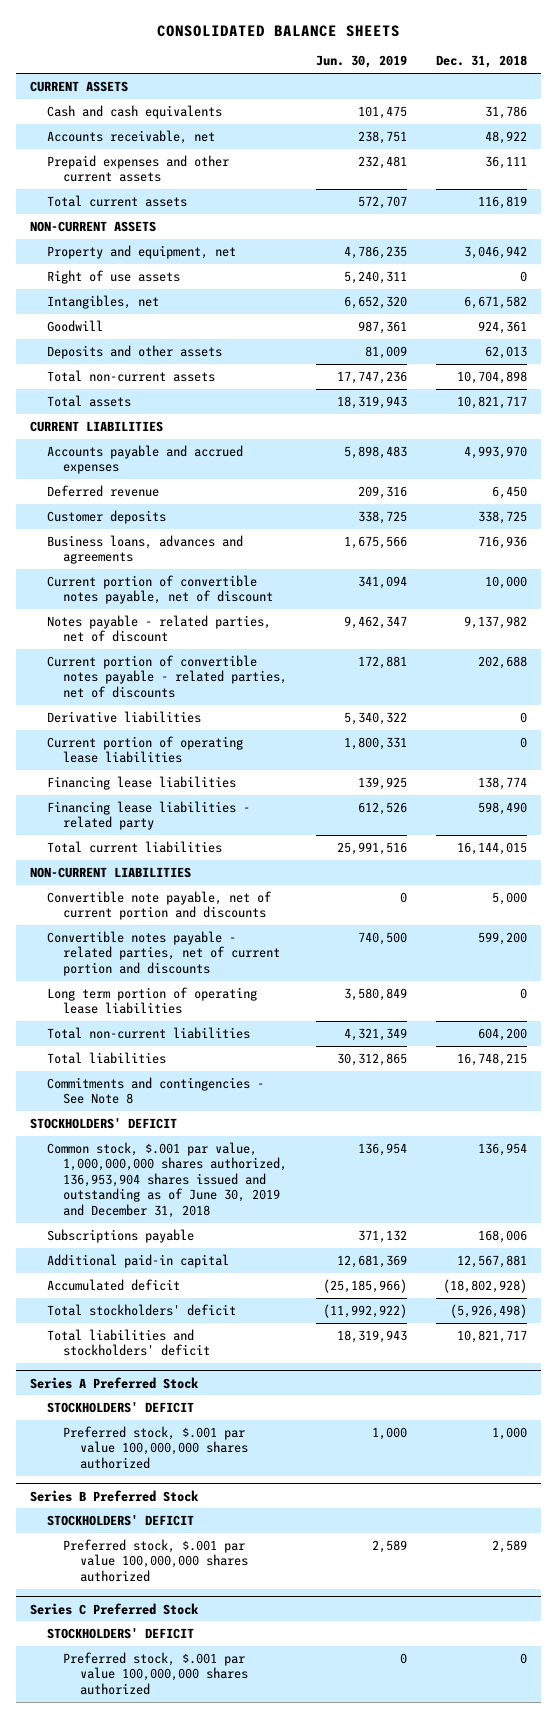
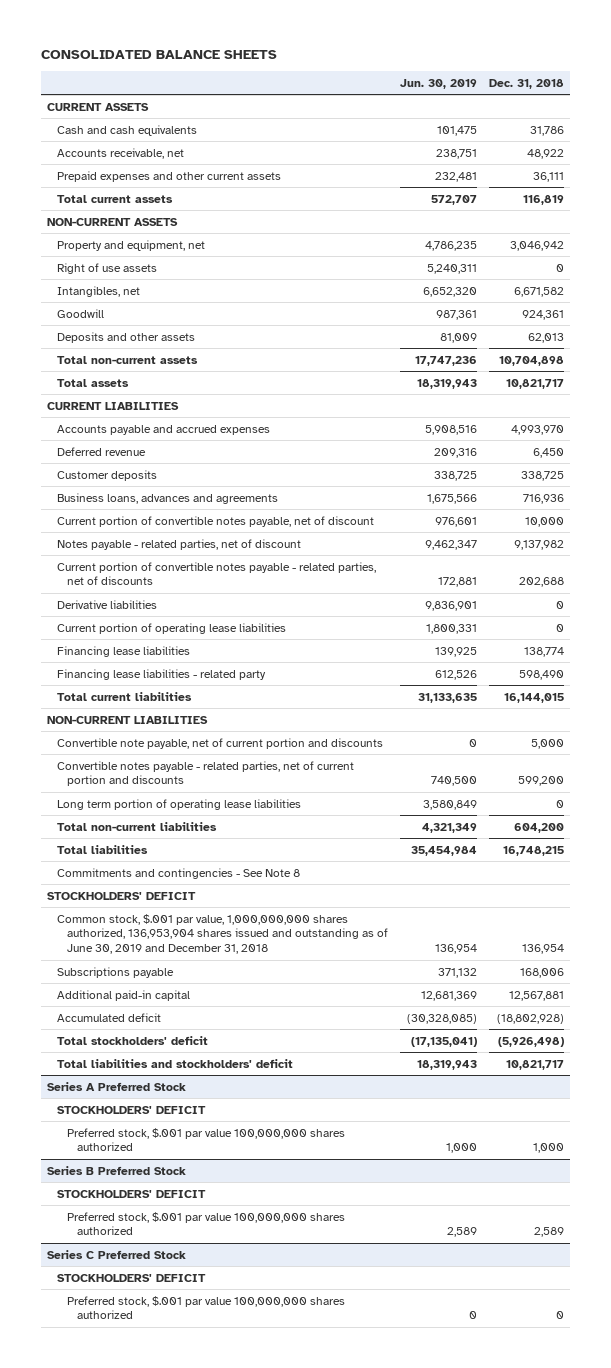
[344,445,408,459] 5,898,483 -> [424,424,477,435] 5,908,516
[358,575,408,589] 341,094 -> [434,516,477,527] 976,601
[344,711,408,725] 5,340,322 -> [424,600,477,611] 9,836,901
[337,841,408,855] 25,991,516 -> [417,692,477,703] 31,133,635
[337,1052,408,1066] 30,312,865 -> [410,845,477,856] 35,454,984
[323,1278,408,1293] (25,185,966) -> [406,1013,477,1024] (30,328,085)
[323,1303,408,1318] (11,992,922) -> [410,1036,477,1047] (17,135,041)

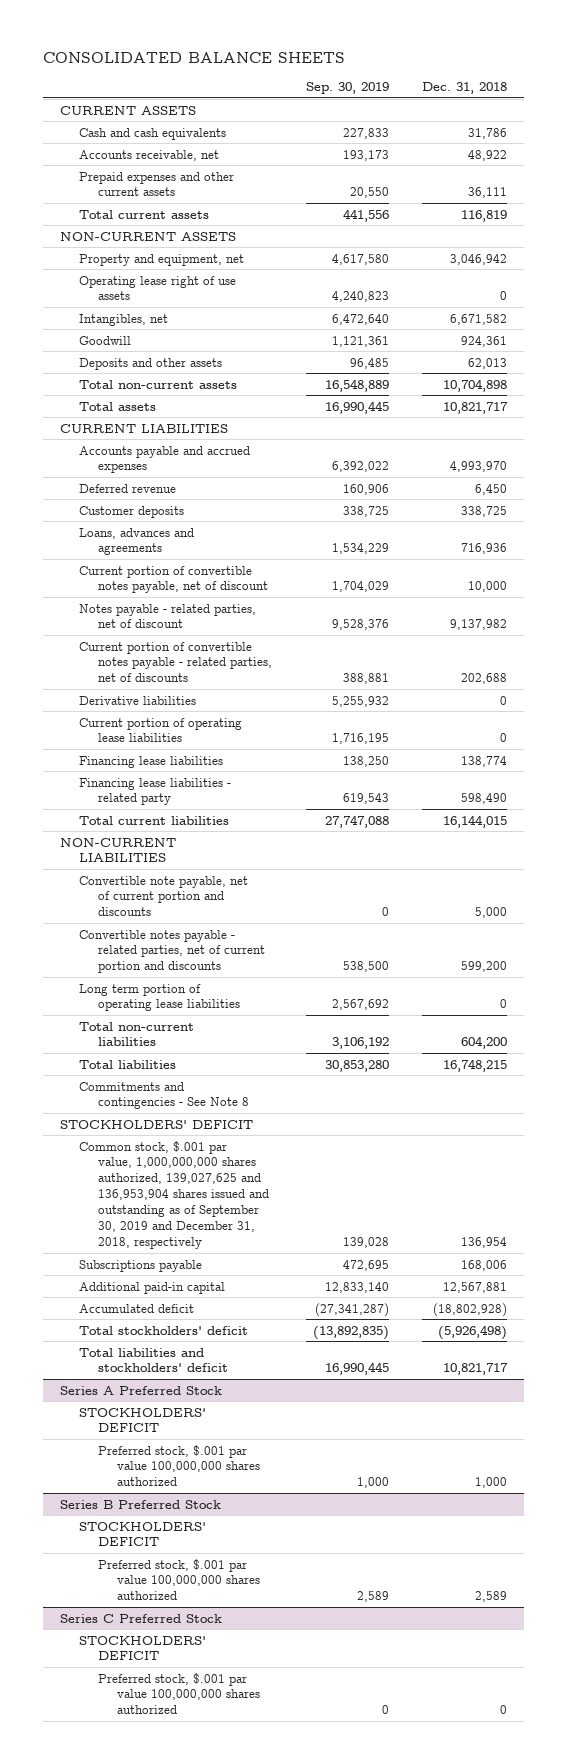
[399,78,477,89] Jun. 30, 2019 -> none
none -> [305,82,389,95] Sep. 30, 2019
[56,262,157,274] Right of use assets -> [79,275,237,301] Operating lease right of use assets
[56,492,278,504] Business loans, advances and agreements -> [79,527,195,556] Loans, advances and agreements
[56,913,388,955] Common stock, $.001 par value, 1,000,000,000 shares authorized, 136,953,904 shares issued and outstanding as of June 30, 2019 and December 31, 2018 -> [79,1140,270,1250] Common stock, $.001 par value, 1,000,000,000 shares authorized, 139,027,625 and 136,953,904 shares issued and outstanding as of September 30, 2019 and December 31, 2018, respectively

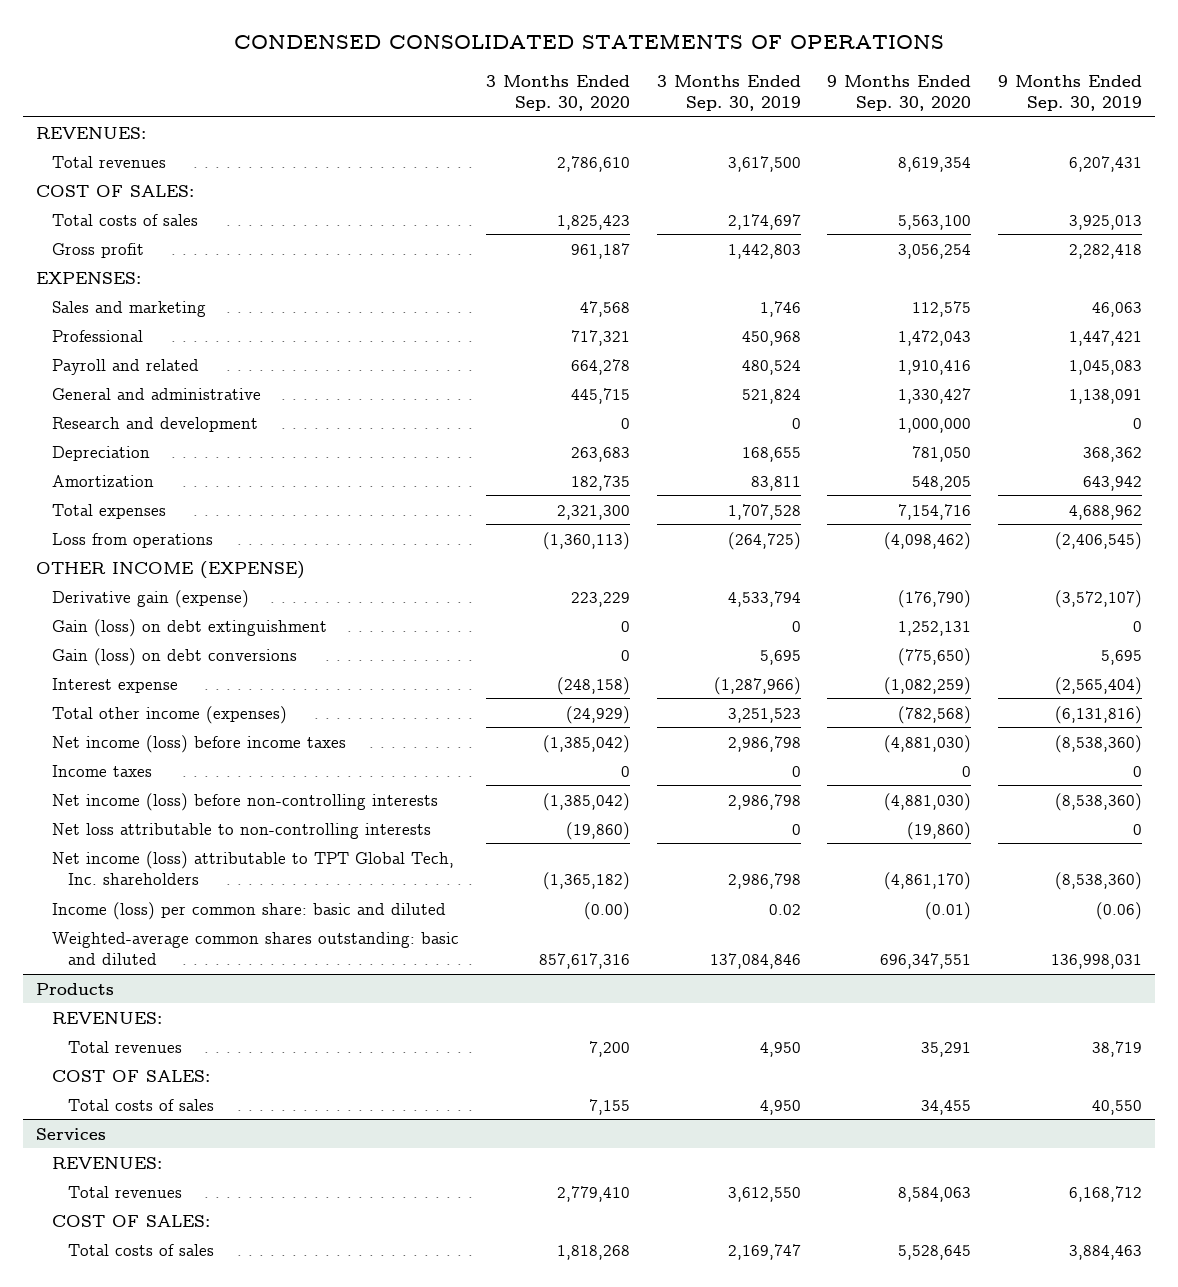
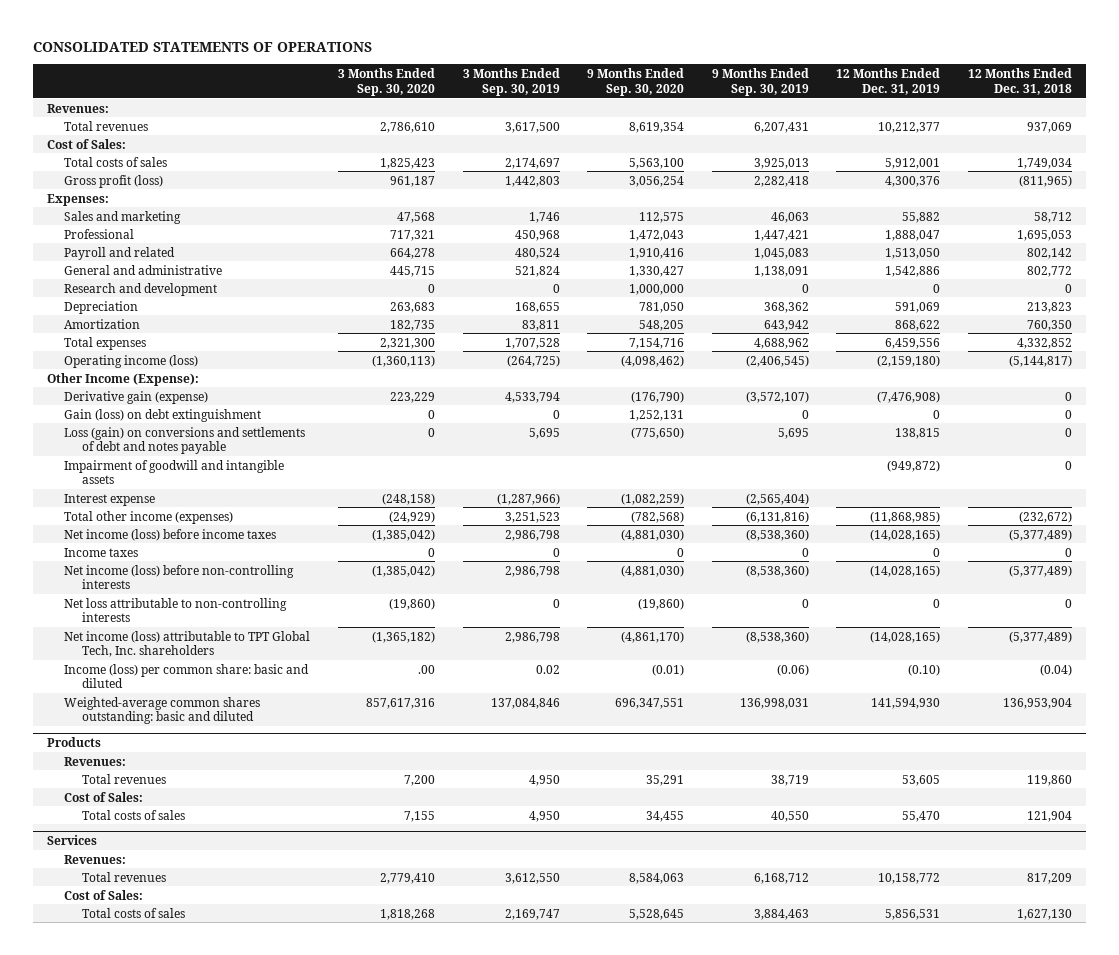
[234,33,945,50] CONDENSED CONSOLIDATED STATEMENTS OF OPERATIONS -> [33,42,373,53] CONSOLIDATED STATEMENTS OF OPERATIONS
none -> [836,67,941,95] 12 Months Ended Dec. 31, 2019
none -> [967,67,1072,95] 12 Months Ended Dec. 31, 2018
[36,126,147,139] REVENUES: -> [46,103,109,113] Revenues:
[36,184,195,197] COST OF SALES: -> [46,138,126,149] Cost of Sales:
[52,242,145,258] Gross profit -> [64,174,164,188] Gross profit (loss)
[36,271,142,284] EXPENSES: -> [46,193,109,206] Expenses:
[52,532,214,548] Loss from operations -> [64,354,199,368] Operating income (loss)
[36,560,306,579] OTHER INCOME (EXPENSE) -> [46,372,199,386] Other Income (Expense):
[52,647,298,666] Gain (loss) on debt conversions -> [64,426,306,455] Loss (gain) on conversions and settlements of debt and notes payable
none -> [64,459,285,485] Impairment of goodwill and intangible assets
[583,901,630,920] (0.00) -> [417,664,435,674] .00
[52,1011,163,1024] REVENUES: -> [64,756,127,766] Revenues:
[52,1069,211,1082] COST OF SALES: -> [64,791,144,802] Cost of Sales:
[52,1156,163,1169] REVENUES: -> [64,854,127,864] Revenues:
[52,1214,211,1227] COST OF SALES: -> [64,889,144,900] Cost of Sales:

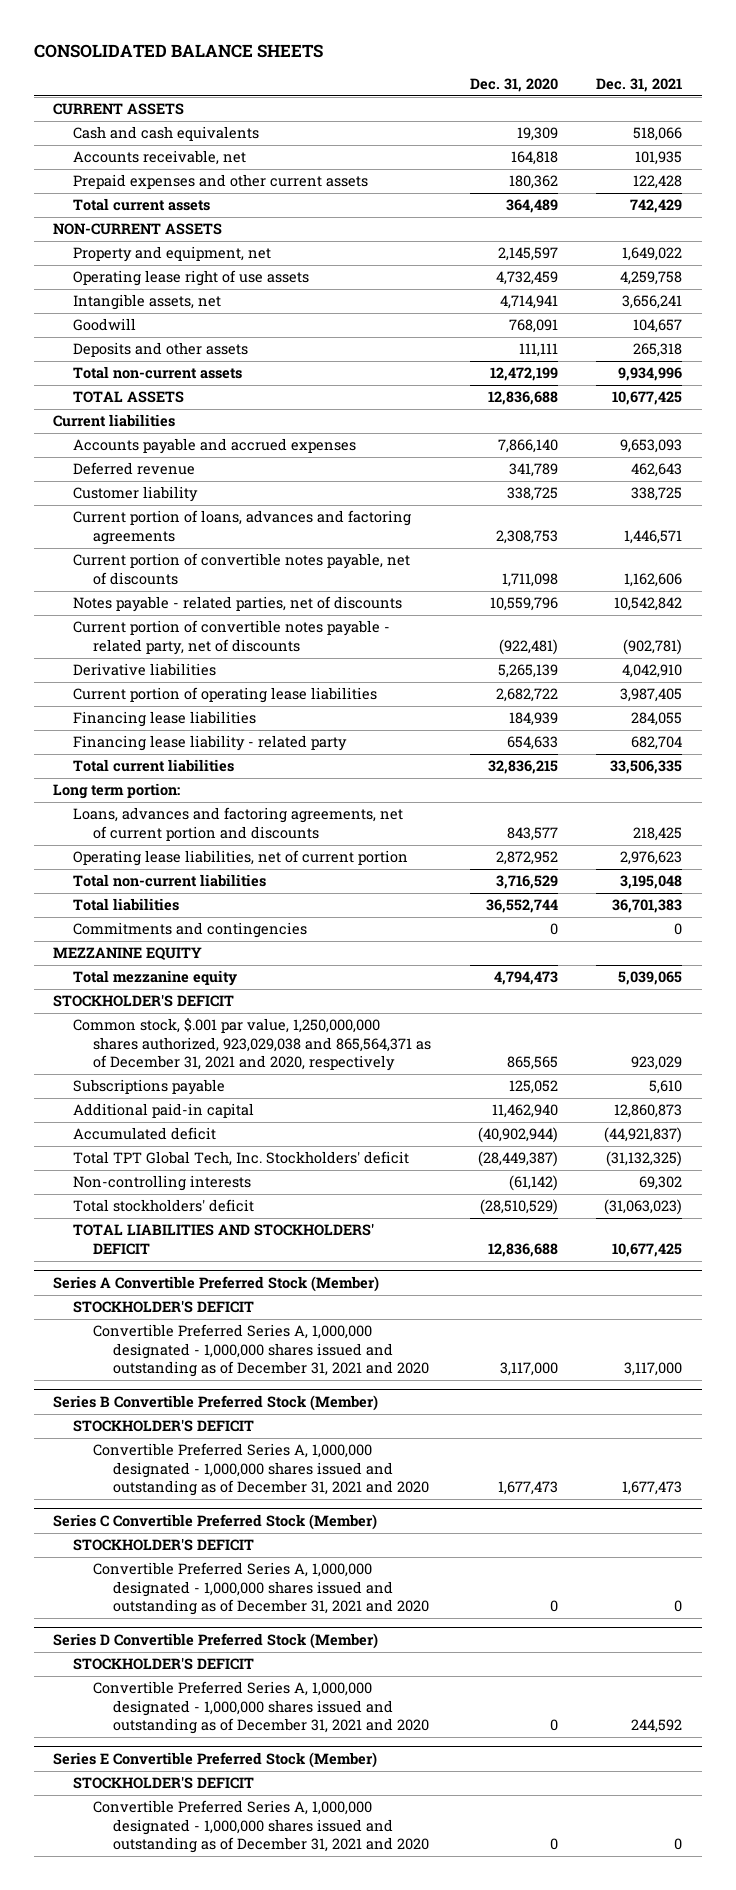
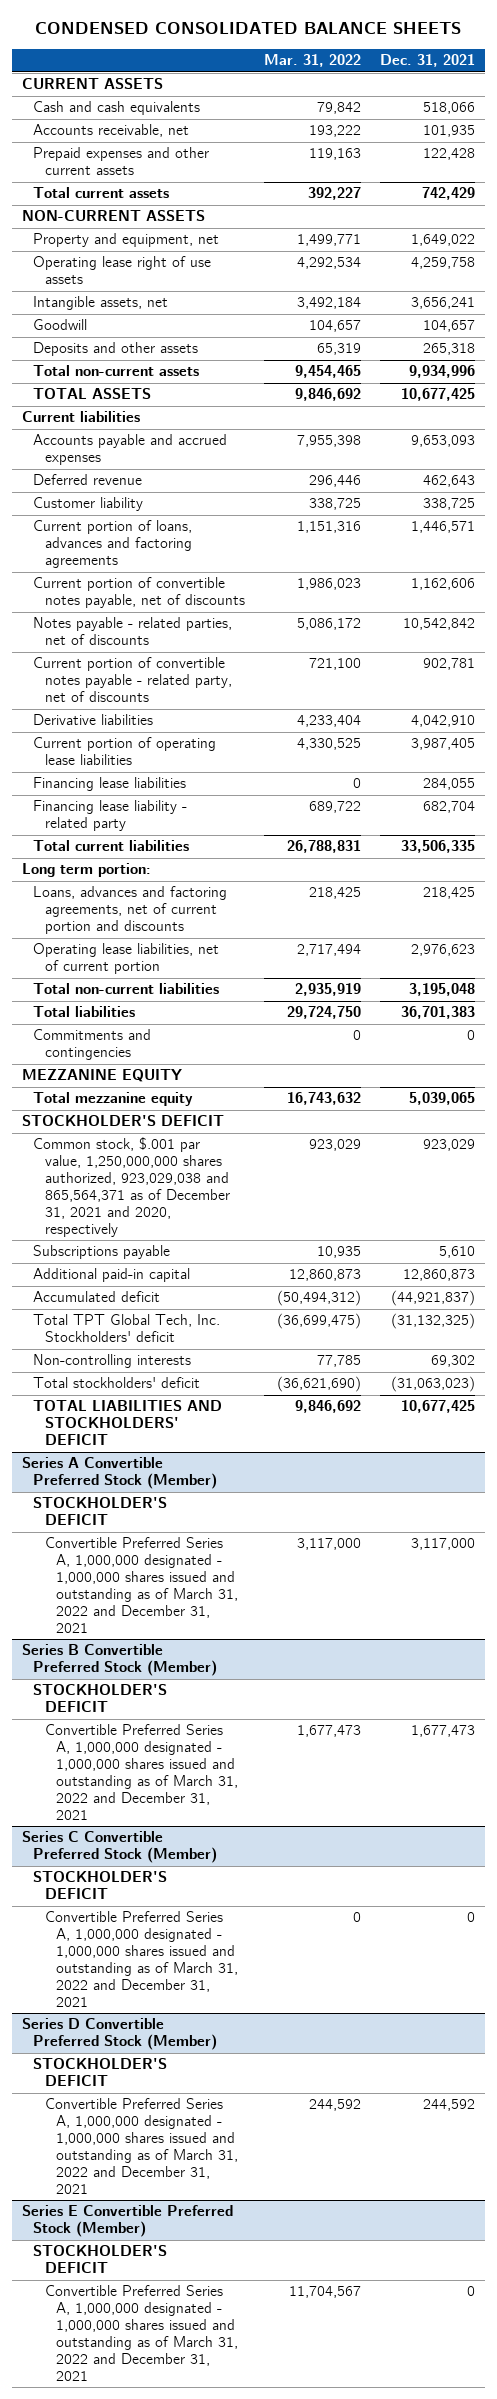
[33,43,323,58] CONSOLIDATED BALANCE SHEETS -> [35,22,462,35] CONDENSED CONSOLIDATED BALANCE SHEETS
[469,77,558,92] Dec. 31, 2020 -> none
none -> [263,54,361,68] Mar. 31, 2022
[623,638,683,655] (902,781) -> [422,658,475,671] 902,781
[93,1324,430,1377] Convertible Preferred Series A, 1,000,000 designated - 1,000,000 shares issued and outstanding as of December 31, 2021 and 2020 -> [44,1537,238,1633] Convertible Preferred Series A, 1,000,000 designated - 1,000,000 shares issued and outstanding as of March 31, 2022 and December 31, 2021
[93,1443,430,1496] Convertible Preferred Series A, 1,000,000 designated - 1,000,000 shares issued and outstanding as of December 31, 2021 and 2020 -> [44,1724,238,1820] Convertible Preferred Series A, 1,000,000 designated - 1,000,000 shares issued and outstanding as of March 31, 2022 and December 31, 2021
[93,1562,430,1615] Convertible Preferred Series A, 1,000,000 designated - 1,000,000 shares issued and outstanding as of December 31, 2021 and 2020 -> [44,1911,238,2007] Convertible Preferred Series A, 1,000,000 designated - 1,000,000 shares issued and outstanding as of March 31, 2022 and December 31, 2021
[93,1681,430,1734] Convertible Preferred Series A, 1,000,000 designated - 1,000,000 shares issued and outstanding as of December 31, 2021 and 2020 -> [44,2098,238,2194] Convertible Preferred Series A, 1,000,000 designated - 1,000,000 shares issued and outstanding as of March 31, 2022 and December 31, 2021
[93,1800,430,1853] Convertible Preferred Series A, 1,000,000 designated - 1,000,000 shares issued and outstanding as of December 31, 2021 and 2020 -> [44,2285,238,2381] Convertible Preferred Series A, 1,000,000 designated - 1,000,000 shares issued and outstanding as of March 31, 2022 and December 31, 2021

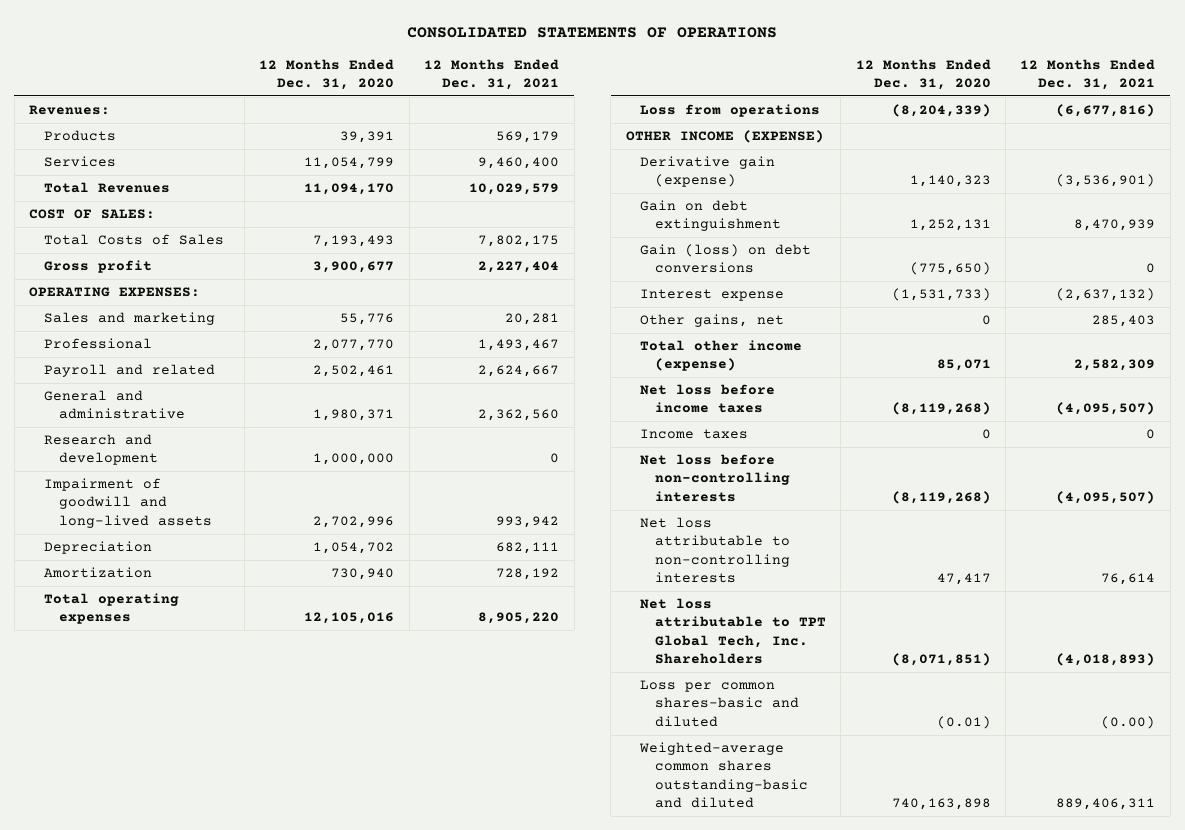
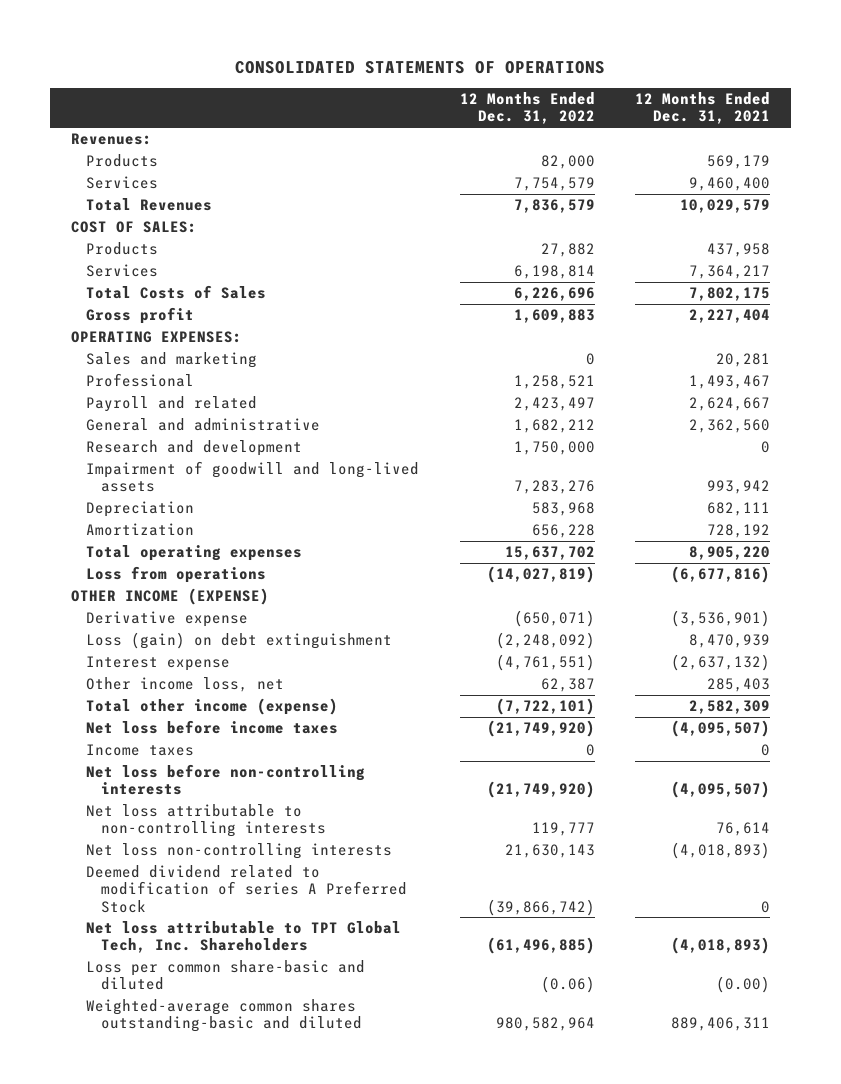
[259,58,395,90] 12 Months Ended Dec. 31, 2020 -> none
none -> [459,92,595,125] 12 Months Ended Dec. 31, 2022
none -> [85,242,158,256] Products
none -> [85,264,158,278] Services
[640,244,812,274] Gain (loss) on debt conversions -> none
[640,156,776,188] Derivative gain (expense) -> [85,611,248,628] Derivative expense
[640,200,781,232] Gain on debt extinguishment -> [85,632,392,650] Loss (gain) on debt extinguishment
[640,314,785,328] Other gains, net -> [85,677,284,693] Other income loss, net
none -> [85,843,392,860] Net loss non-controlling interests
none -> [85,865,408,913] Deemed dividend related to modification of series A Preferred Stock
[640,680,799,727] Loss per common shares-basic and diluted -> [85,960,365,991] Loss per common share-basic and diluted

